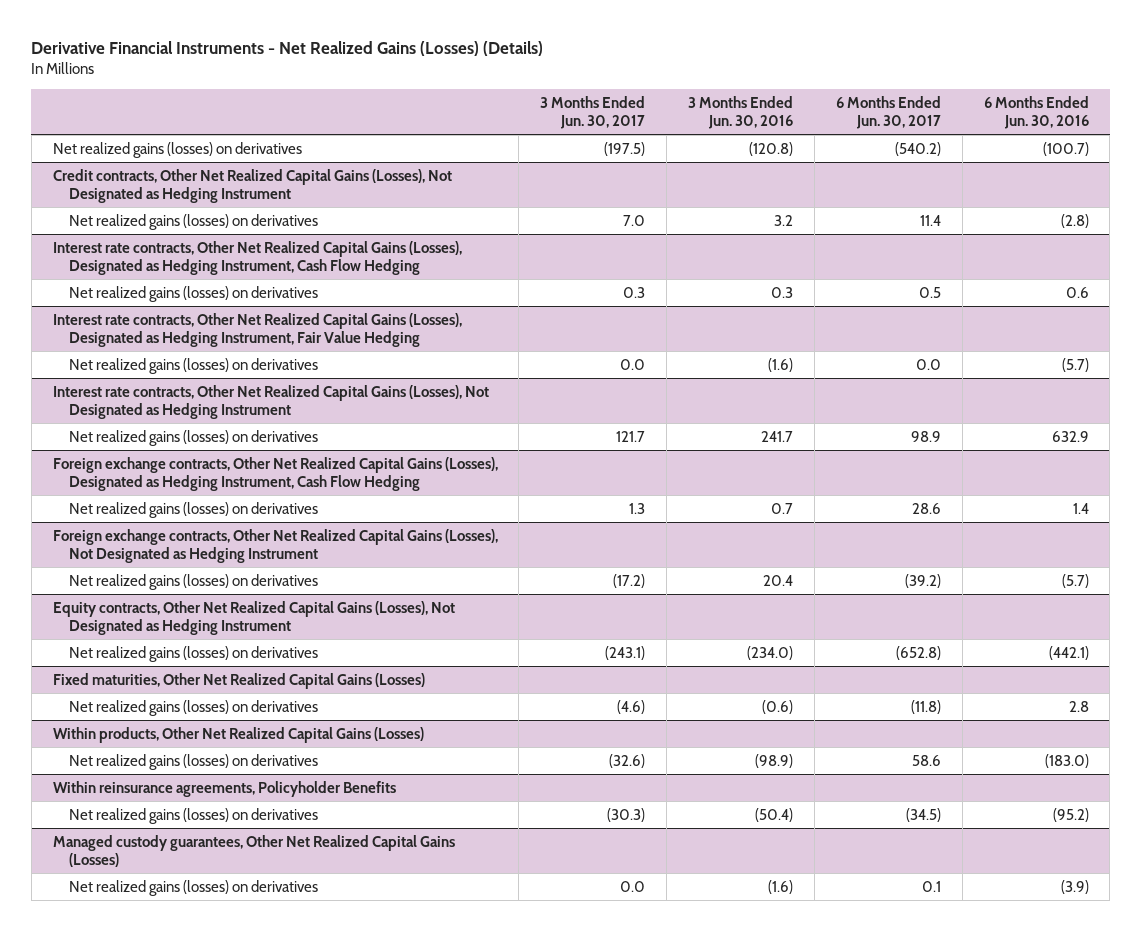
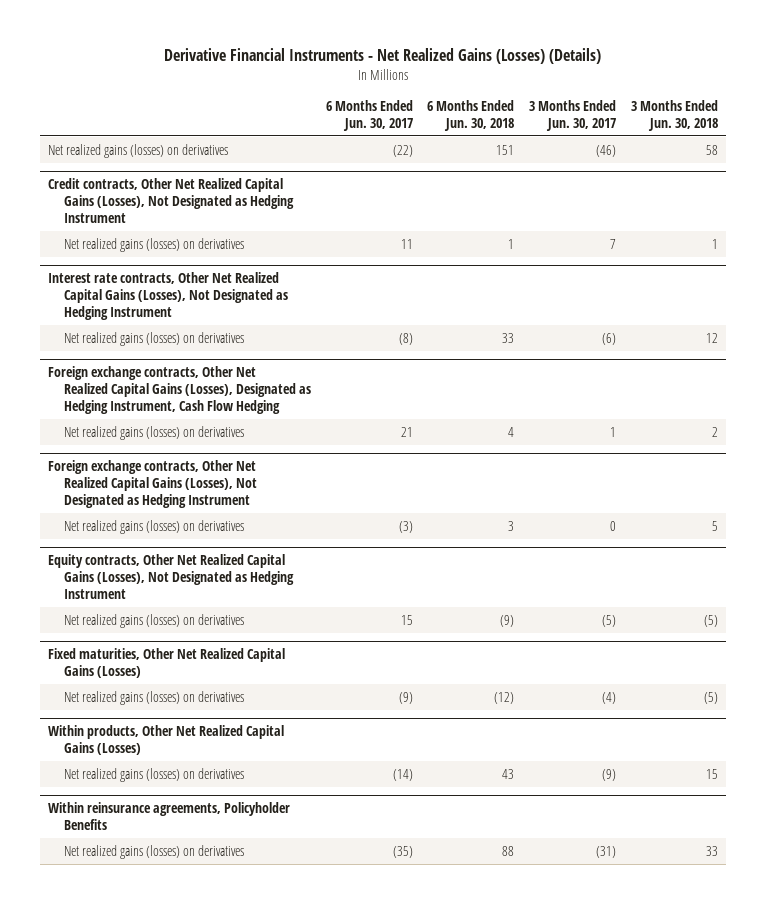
[688,95,794,129] 3 Months Ended Jun. 30, 2016 -> none
[983,95,1089,129] 6 Months Ended Jun. 30, 2016 -> none
none -> [427,100,515,131] 6 Months Ended Jun. 30, 2018
none -> [631,100,719,131] 3 Months Ended Jun. 30, 2018
[604,141,646,156] (197.5) -> [596,144,617,157] (46)
[894,141,941,156] (540.2) -> [392,144,413,157] (22)
[52,240,462,275] Interest rate contracts, Other Net Realized Capital Gains (Losses), Designated as Hedging Instrument, Cash Flow Hedging -> none
[69,285,319,302] Net realized gains (losses) on derivatives -> none
[52,312,462,347] Interest rate contracts, Other Net Realized Capital Gains (Losses), Designated as Hedging Instrument, Fair Value Hedging -> none
[69,357,319,374] Net realized gains (losses) on derivatives -> none
[623,214,646,226] 7.0 -> [610,238,617,249] 7
[919,214,941,226] 11.4 -> [400,238,413,249] 11
[616,430,646,442] 121.7 -> [602,332,617,345] (6)
[910,430,941,442] 98.9 -> [398,332,413,345] (8)
[629,502,646,514] 1.3 -> [610,426,617,437] 1
[911,502,941,514] 28.6 -> [400,426,413,437] 21
[613,573,646,588] (17.2) -> [610,520,617,531] 0
[904,573,941,588] (39.2) -> [398,520,413,533] (3)
[605,645,646,660] (243.1) -> [602,614,617,627] (5)
[895,645,941,660] (652.8) -> [400,614,413,625] 15
[617,699,646,714] (4.6) -> [602,691,617,704] (4)
[910,699,941,714] (11.8) -> [398,691,413,704] (9)
[609,753,646,768] (32.6) -> [602,768,617,781] (9)
[911,754,941,766] 58.6 -> [392,768,413,781] (14)
[52,834,455,867] Managed custody guarantees, Other Net Realized Capital Gains (Losses) -> none
[69,879,319,896] Net realized gains (losses) on derivatives -> none
[607,807,646,822] (30.3) -> [596,845,617,858] (31)
[905,807,941,822] (34.5) -> [392,845,413,858] (35)

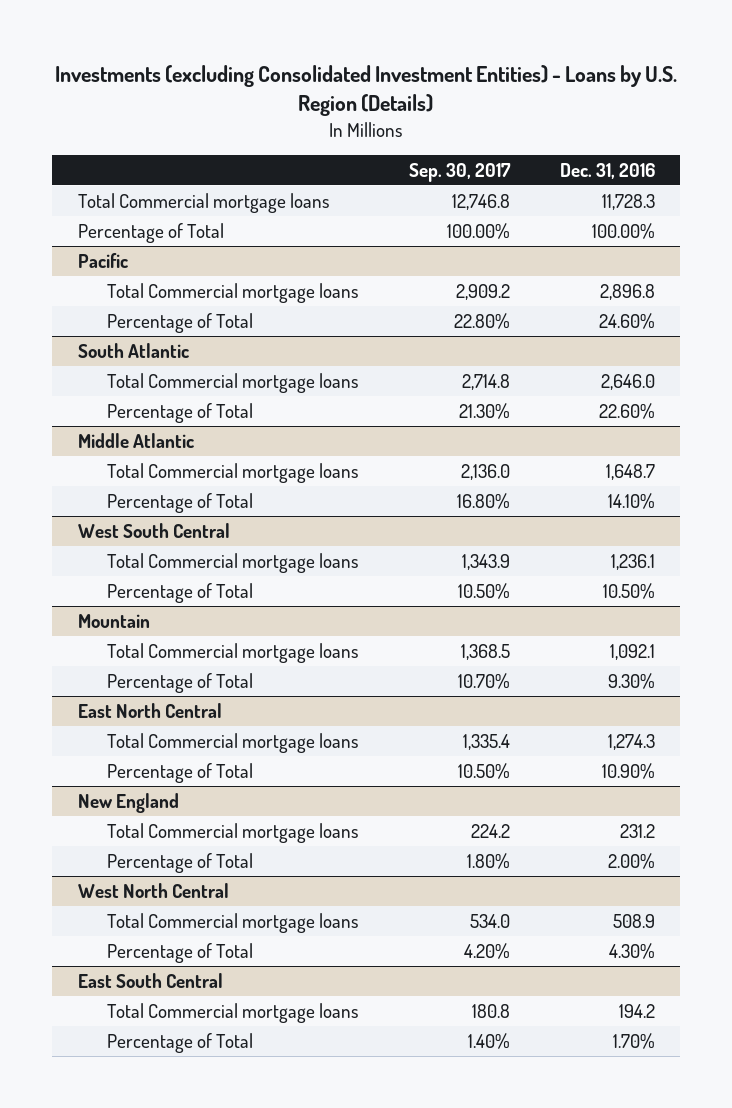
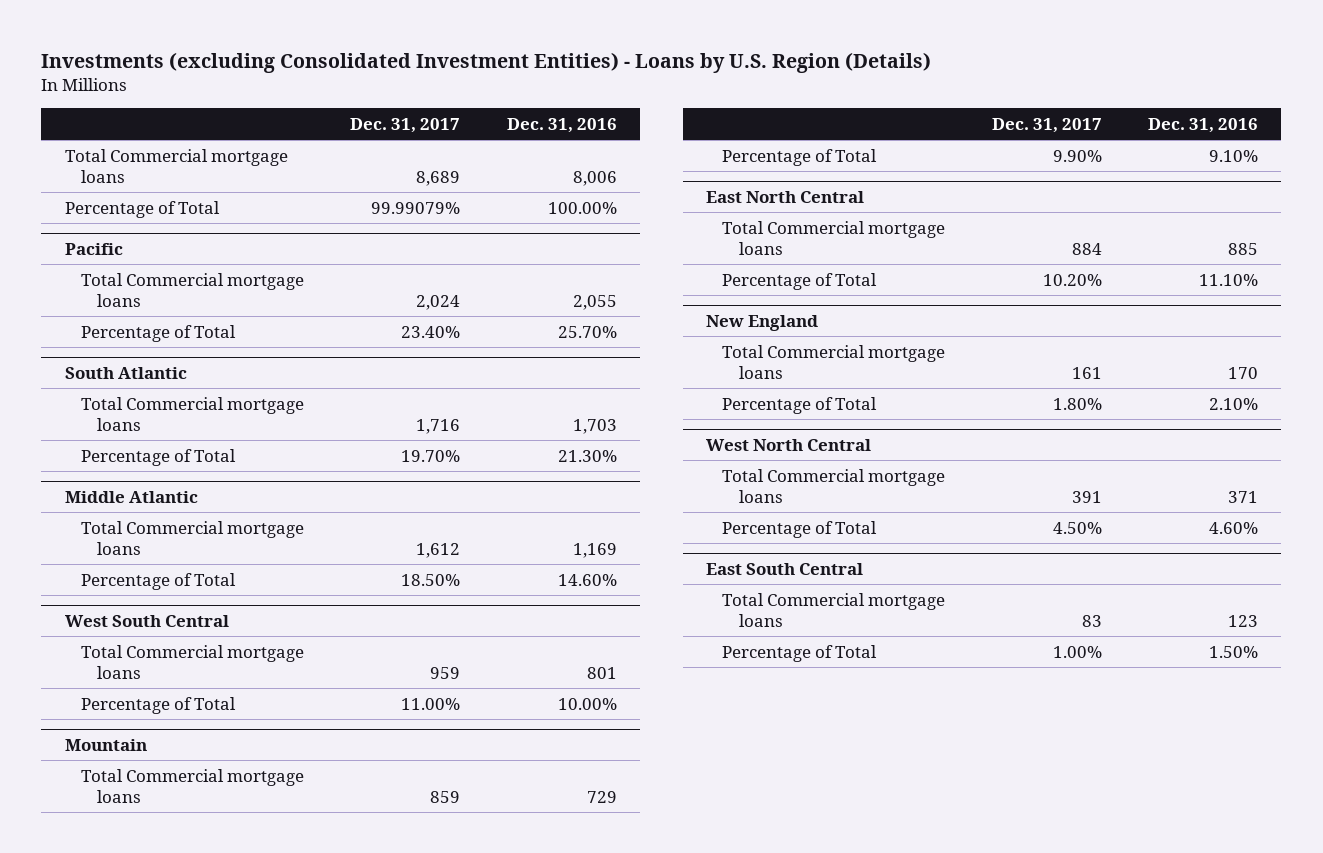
[408,163,511,183] Sep. 30, 2017 -> none
none -> [350,117,461,133] Dec. 31, 2017
[601,193,655,210] 11,728.3 -> [572,170,617,186] 8,006
[599,283,655,300] 2,896.8 -> [572,294,617,310] 2,055
[598,312,655,329] 24.60% -> [557,325,617,338] 25.70%
[600,373,655,390] 2,646.0 -> [572,418,617,434] 1,703
[598,402,655,419] 22.60% -> [557,449,617,462] 21.30%
[605,463,655,480] 1,648.7 -> [572,542,617,558] 1,169
[607,492,655,509] 14.10% -> [557,573,617,586] 14.60%
[610,553,655,570] 1,236.1 -> [586,666,617,679] 801
[602,582,655,599] 10.50% -> [557,697,617,710] 10.00%
[609,643,655,660] 1,092.1 -> [586,790,617,803] 729
[607,672,655,689] 9.30% -> [1209,149,1259,162] 9.10%
[607,733,655,750] 1,274.3 -> [1228,242,1259,255] 885
[601,762,655,779] 10.90% -> [1199,273,1259,286] 11.10%
[619,823,655,838] 231.2 -> [1228,366,1259,379] 170
[607,852,655,869] 2.00% -> [1209,397,1259,410] 2.10%
[612,913,655,928] 508.9 -> [1228,490,1259,503] 371
[608,942,655,959] 4.30% -> [1209,521,1259,534] 4.60%
[618,1003,655,1018] 194.2 -> [1228,614,1259,627] 123
[612,1032,655,1049] 1.70% -> [1209,645,1259,658] 1.50%

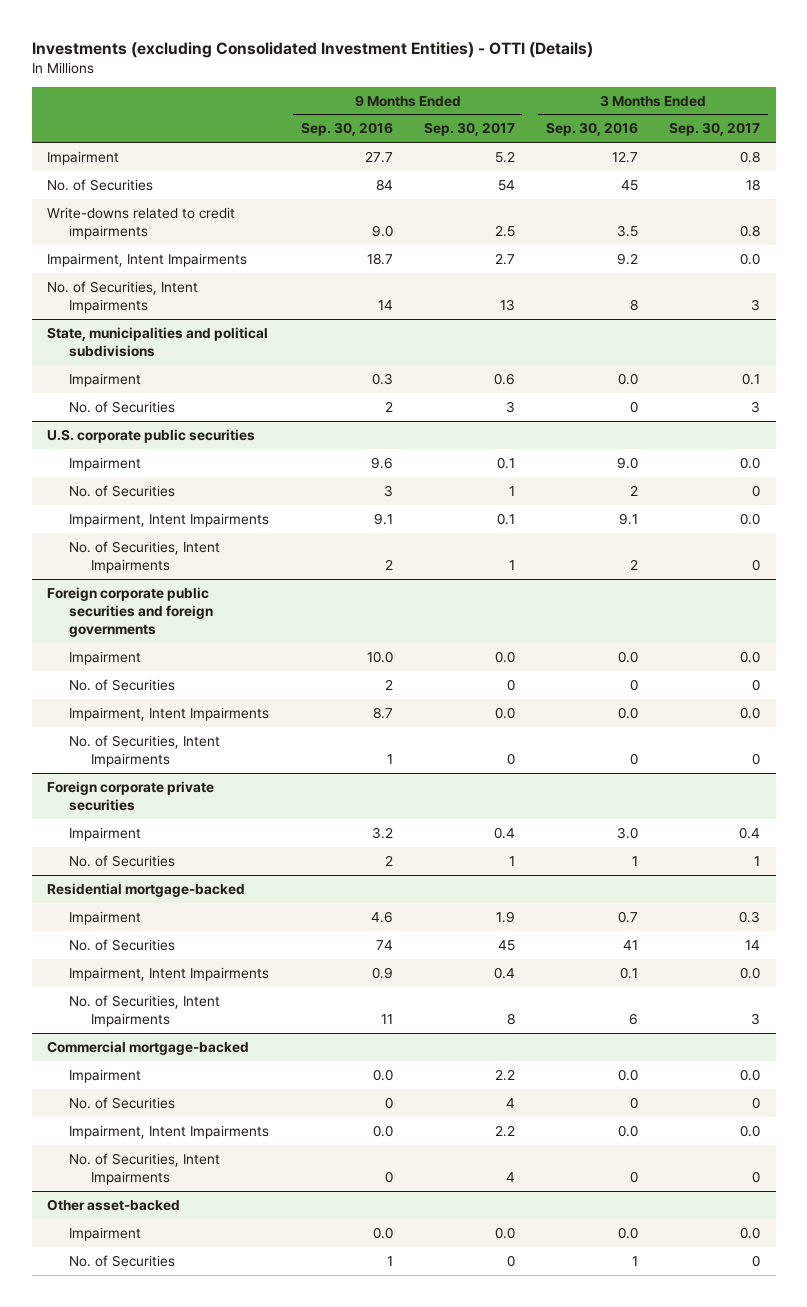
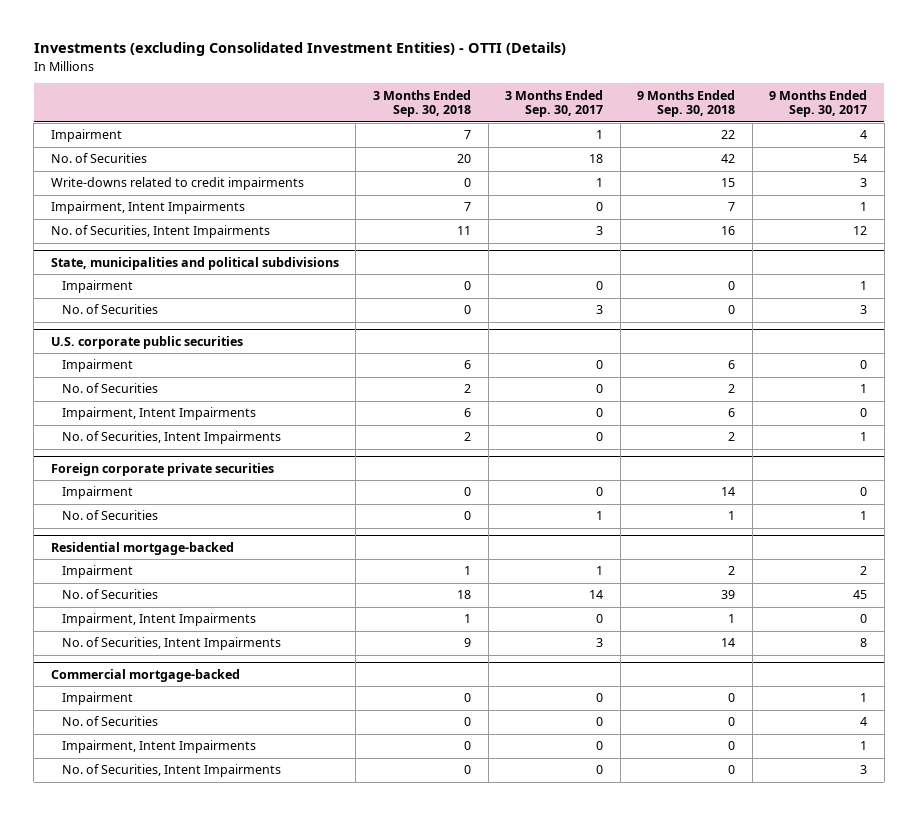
[300,122,393,137] Sep. 30, 2016 -> none
[545,122,638,137] Sep. 30, 2016 -> none
none -> [372,89,471,118] 3 Months Ended Sep. 30, 2018
none -> [637,89,736,118] 9 Months Ended Sep. 30, 2018
[494,150,515,163] 5.2 -> [860,130,868,140] 4
[739,150,760,163] 0.8 -> [596,130,604,140] 1
[494,225,515,238] 2.5 -> [860,178,868,188] 3
[739,225,760,238] 0.8 -> [596,178,604,188] 1
[494,252,515,265] 2.7 -> [860,202,868,212] 1
[739,252,760,265] 0.0 -> [596,202,604,212] 0
[499,299,515,312] 13 -> [853,226,868,236] 12
[493,372,515,385] 0.6 -> [860,281,868,291] 1
[741,372,760,385] 0.1 -> [596,281,604,291] 0
[496,456,515,469] 0.1 -> [860,360,868,370] 0
[739,456,760,469] 0.0 -> [596,360,604,370] 0
[496,512,515,525] 0.1 -> [860,408,868,418] 0
[739,512,760,525] 0.0 -> [596,408,604,418] 0
[47,586,214,638] Foreign corporate public securities and foreign governments -> none
[69,650,142,665] Impairment -> none
[69,678,176,691] No. of Securities -> none
[69,706,270,721] Impairment, Intent Impairments -> none
[69,734,221,768] No. of Securities, Intent Impairments -> none
[493,826,515,839] 0.4 -> [860,487,868,497] 0
[738,826,760,839] 0.4 -> [596,487,604,497] 0
[495,910,515,923] 1.9 -> [860,566,868,576] 2
[738,910,760,923] 0.3 -> [596,566,604,576] 1
[493,966,515,979] 0.4 -> [860,614,868,624] 0
[739,966,760,979] 0.0 -> [596,614,604,624] 0
[494,1068,515,1081] 2.2 -> [860,693,868,703] 1
[739,1068,760,1081] 0.0 -> [596,693,604,703] 0
[47,1198,181,1211] Other asset-backed -> none
[69,1226,142,1241] Impairment -> none
[69,1254,176,1267] No. of Securities -> none
[494,1124,515,1137] 2.2 -> [860,741,868,751] 1
[739,1124,760,1137] 0.0 -> [596,741,604,751] 0
[505,1172,515,1183] 4 -> [860,765,868,775] 3

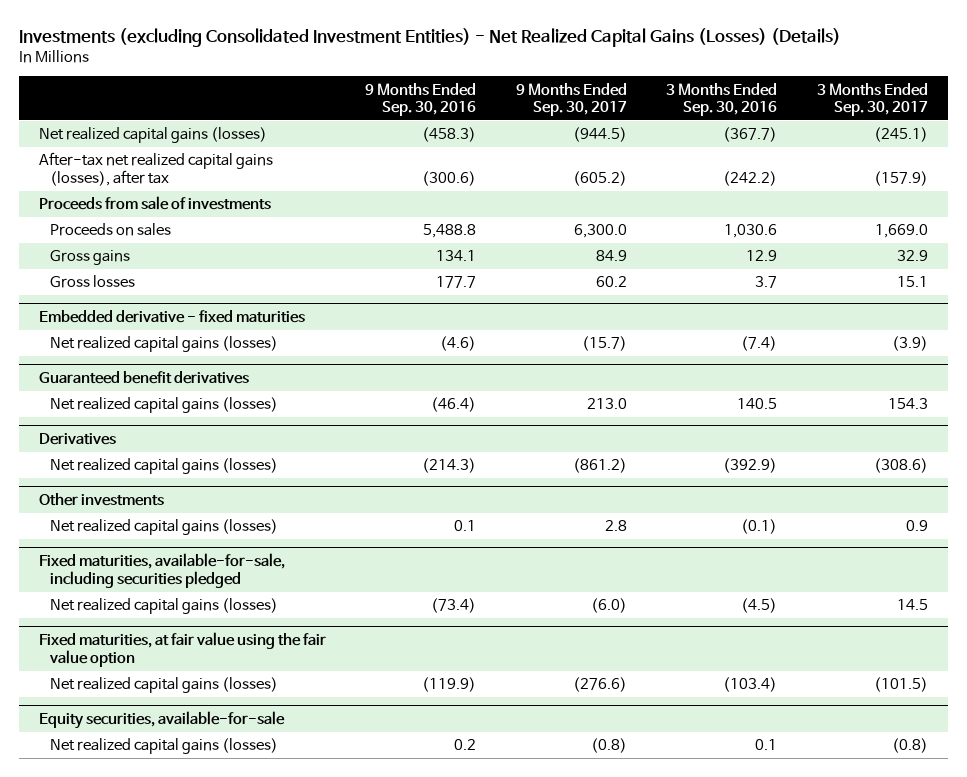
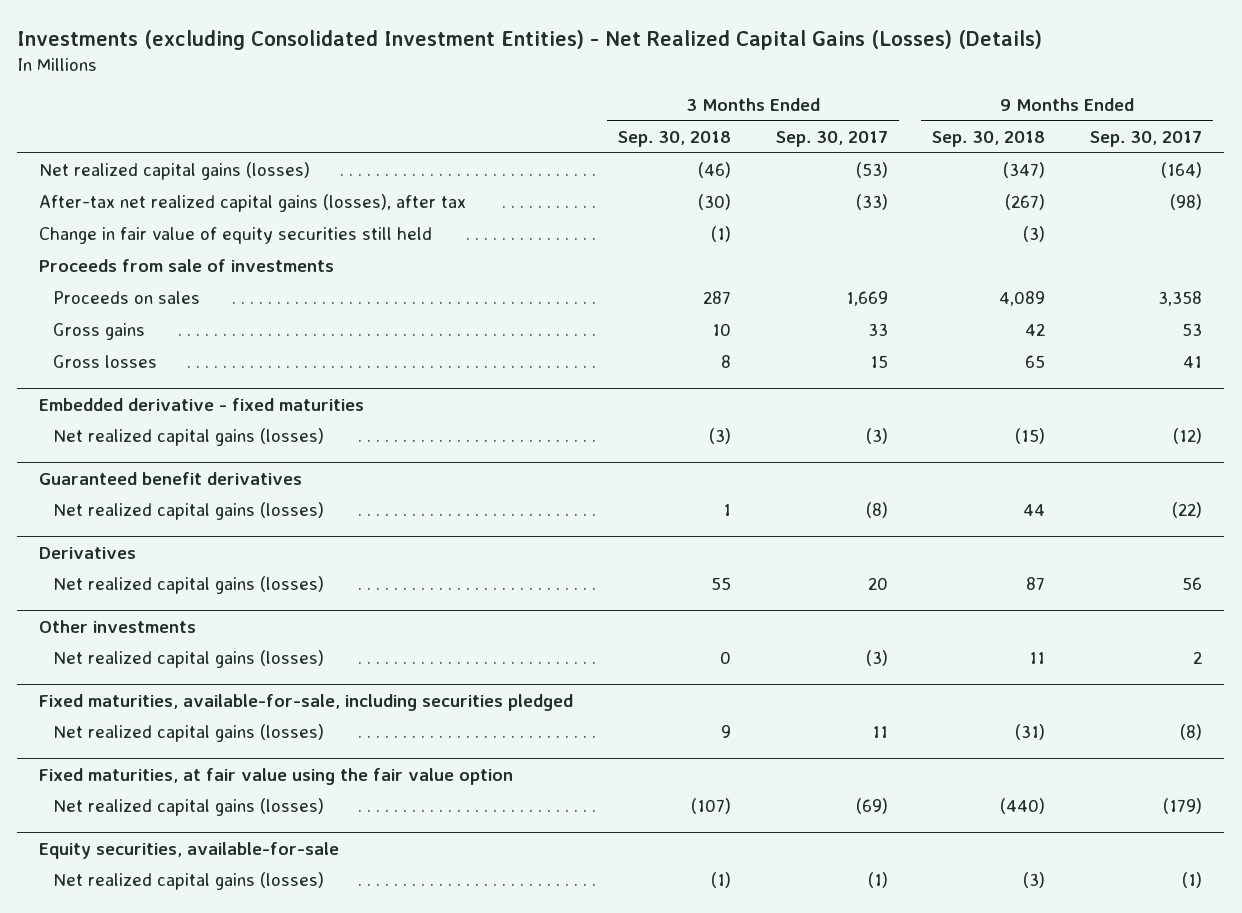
[365,82,477,117] 9 Months Ended Sep. 30, 2016 -> none
[666,82,778,117] 3 Months Ended Sep. 30, 2016 -> none
none -> [618,131,732,148] Sep. 30, 2018
none -> [932,131,1046,148] Sep. 30, 2018
[572,127,627,143] (944.5) -> [1161,162,1203,179] (164)
[874,127,929,143] (245.1) -> [855,162,888,179] (53)
[572,171,627,187] (605.2) -> [1170,194,1203,211] (98)
[874,171,929,187] (157.9) -> [855,194,888,211] (33)
none -> [39,227,433,245] Change in fair value of equity securities still held
[573,224,627,239] 6,300.0 -> [1158,291,1203,307] 3,358
[875,224,929,239] 1,669.0 -> [845,291,888,307] 1,669
[595,250,627,262] 84.9 -> [1182,323,1203,337] 53
[897,250,929,262] 32.9 -> [867,323,888,337] 33
[595,276,627,288] 60.2 -> [1183,356,1203,369] 41
[897,276,929,288] 15.1 -> [869,355,888,369] 15
[581,336,627,352] (15.7) -> [1173,428,1203,445] (12)
[892,336,929,352] (3.9) -> [865,428,888,445] (3)
[586,398,627,410] 213.0 -> [1172,502,1203,519] (22)
[888,398,929,410] 154.3 -> [865,502,888,519] (8)
[572,458,627,474] (861.2) -> [1182,577,1203,591] 56
[874,458,929,474] (308.6) -> [867,577,888,591] 20
[604,520,627,532] 2.8 -> [1193,651,1203,665] 2
[906,520,929,532] 0.9 -> [865,650,888,667] (3)
[590,598,627,614] (6.0) -> [1180,724,1203,741] (8)
[897,599,929,611] 14.5 -> [871,726,888,739] 11
[572,677,627,693] (276.6) -> [1163,798,1203,815] (179)
[874,677,929,693] (101.5) -> [855,798,888,815] (69)
[590,738,627,754] (0.8) -> [1182,872,1203,889] (1)
[892,738,929,754] (0.8) -> [867,872,888,889] (1)

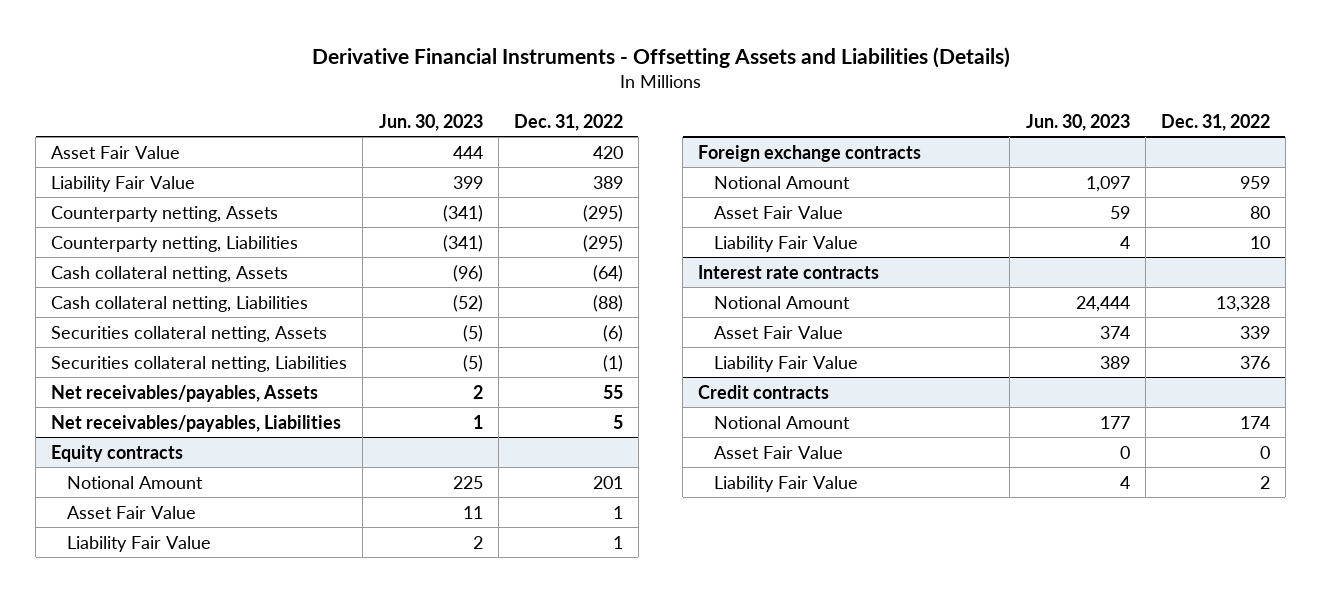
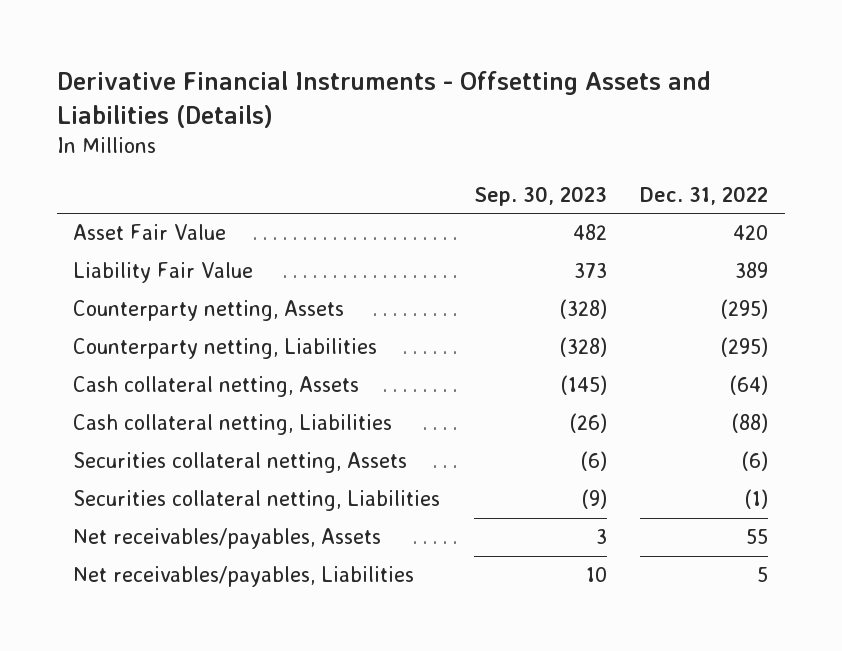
[378,113,483,131] Jun. 30, 2023 -> none
none -> [473,185,607,206] Sep. 30, 2023
[51,444,184,462] Equity contracts -> none
[67,475,204,489] Notional Amount -> none
[67,505,197,519] Asset Fair Value -> none
[67,535,212,552] Liability Fair Value -> none
[698,144,922,162] Foreign exchange contracts -> none
[714,175,851,189] Notional Amount -> none
[714,205,844,219] Asset Fair Value -> none
[714,235,859,252] Liability Fair Value -> none
[698,264,880,279] Interest rate contracts -> none
[714,295,851,309] Notional Amount -> none
[714,325,844,339] Asset Fair Value -> none
[714,355,859,372] Liability Fair Value -> none
[698,384,830,399] Credit contracts -> none
[714,415,851,429] Notional Amount -> none
[714,445,844,459] Asset Fair Value -> none
[714,475,859,492] Liability Fair Value -> none

